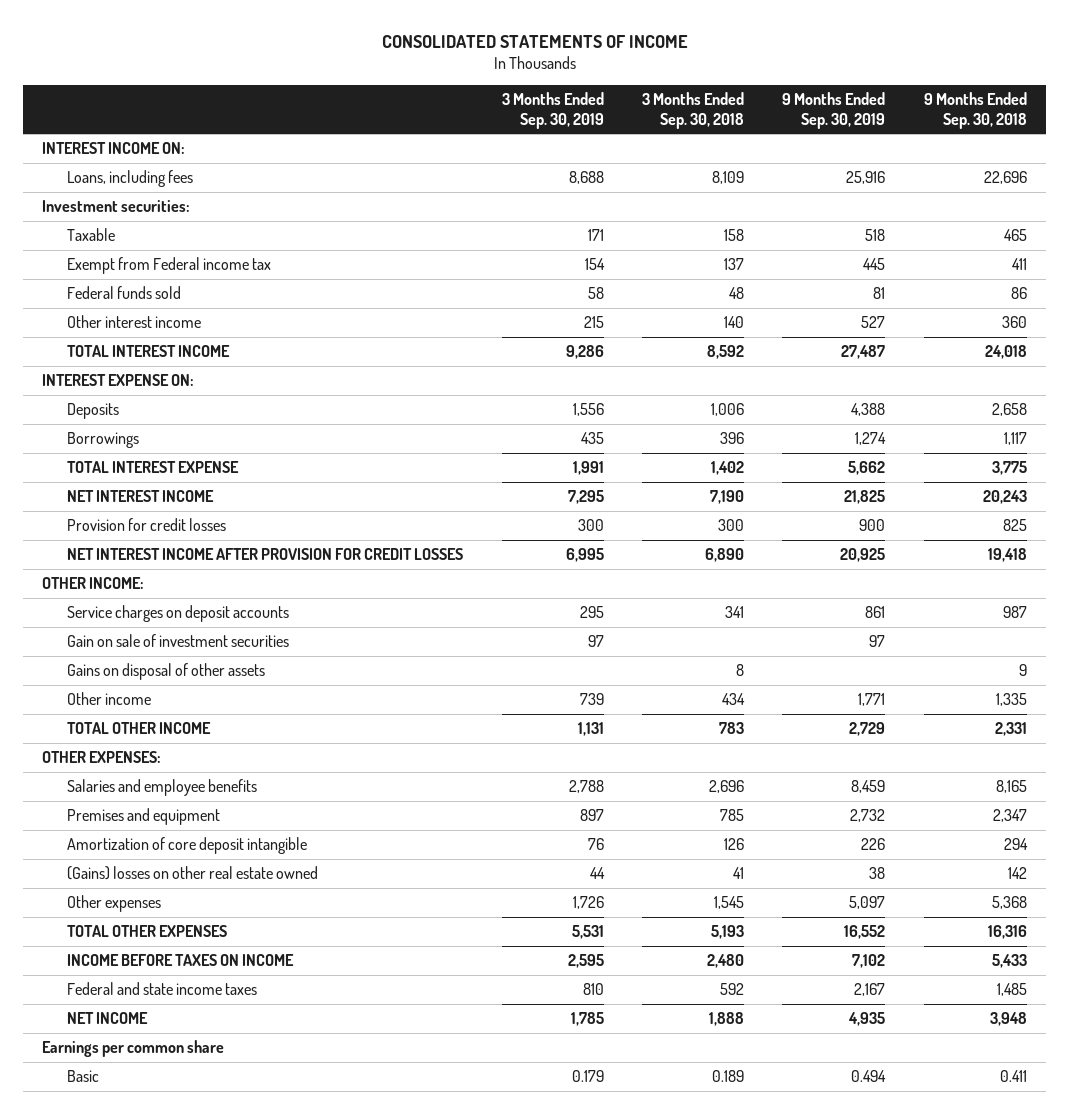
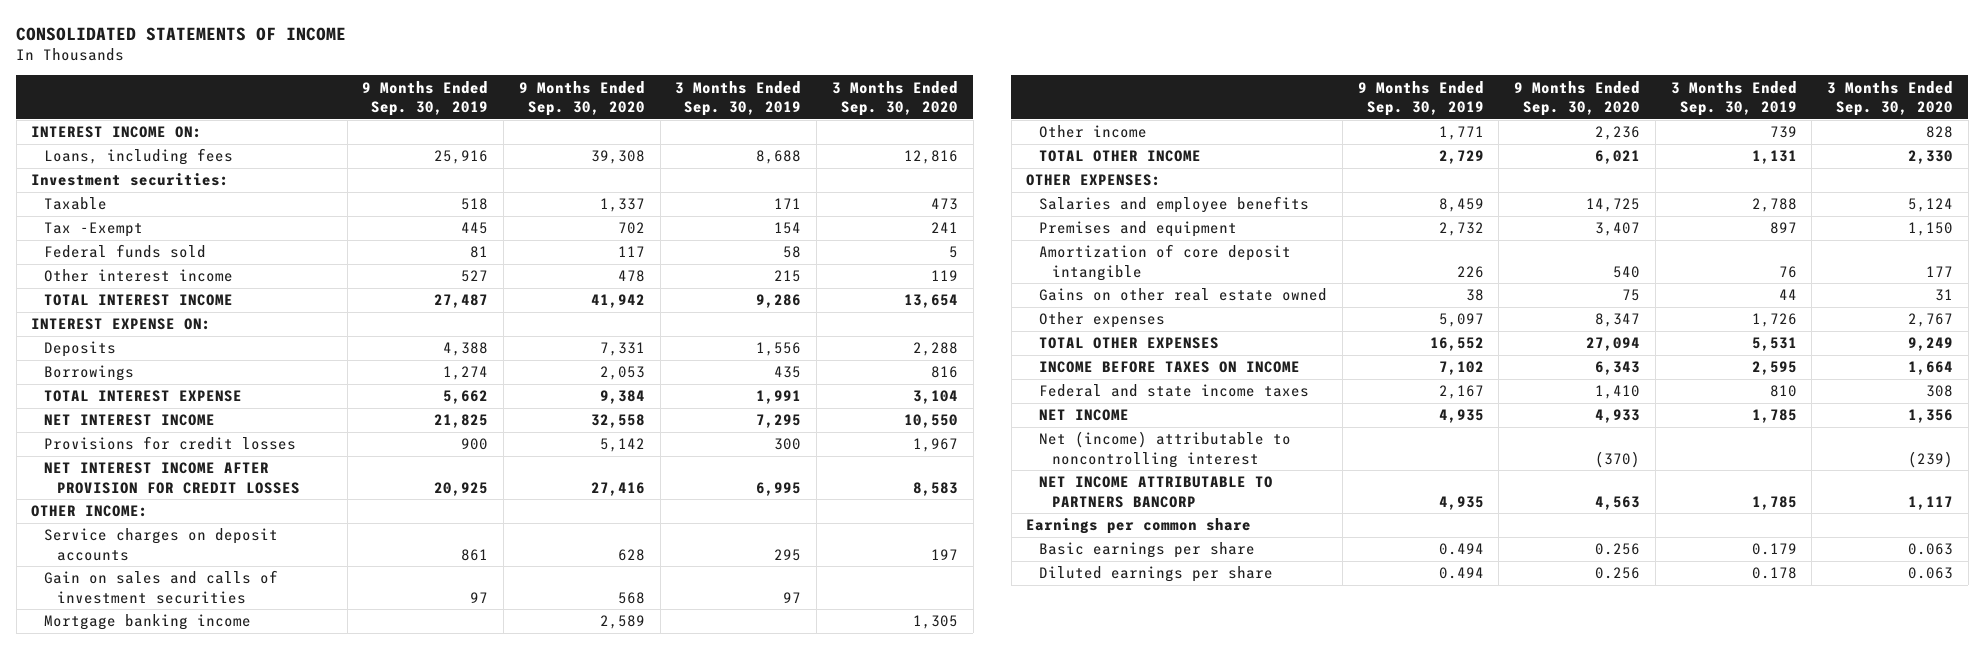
[642,92,745,129] 3 Months Ended Sep. 30, 2018 -> none
[923,92,1027,129] 9 Months Ended Sep. 30, 2018 -> none
none -> [518,80,645,117] 9 Months Ended Sep. 30, 2020
none -> [831,80,958,117] 3 Months Ended Sep. 30, 2020
[67,257,272,275] Exempt from Federal income tax -> [44,222,144,238] Tax -Exempt
[67,518,227,532] Provision for credit losses -> [44,436,297,451] Provisions for credit losses
[67,663,266,681] Gains on disposal of other assets -> none
[67,634,290,648] Gain on sale of investment securities -> [44,570,279,604] Gain on sales and calls of investment securities
none -> [44,614,252,631] Mortgage banking income
[67,866,319,881] (Gains) losses on other real estate owned -> [1039,288,1328,302] Gains on other real estate owned
none -> [1039,431,1292,468] Net (income) attributable to noncontrolling interest
none -> [1039,476,1274,508] NET INCOME ATTRIBUTABLE TO PARTNERS BANCORP
[67,1070,100,1083] Basic -> [1039,542,1256,559] Basic earnings per share
none -> [1039,566,1274,583] Diluted earnings per share

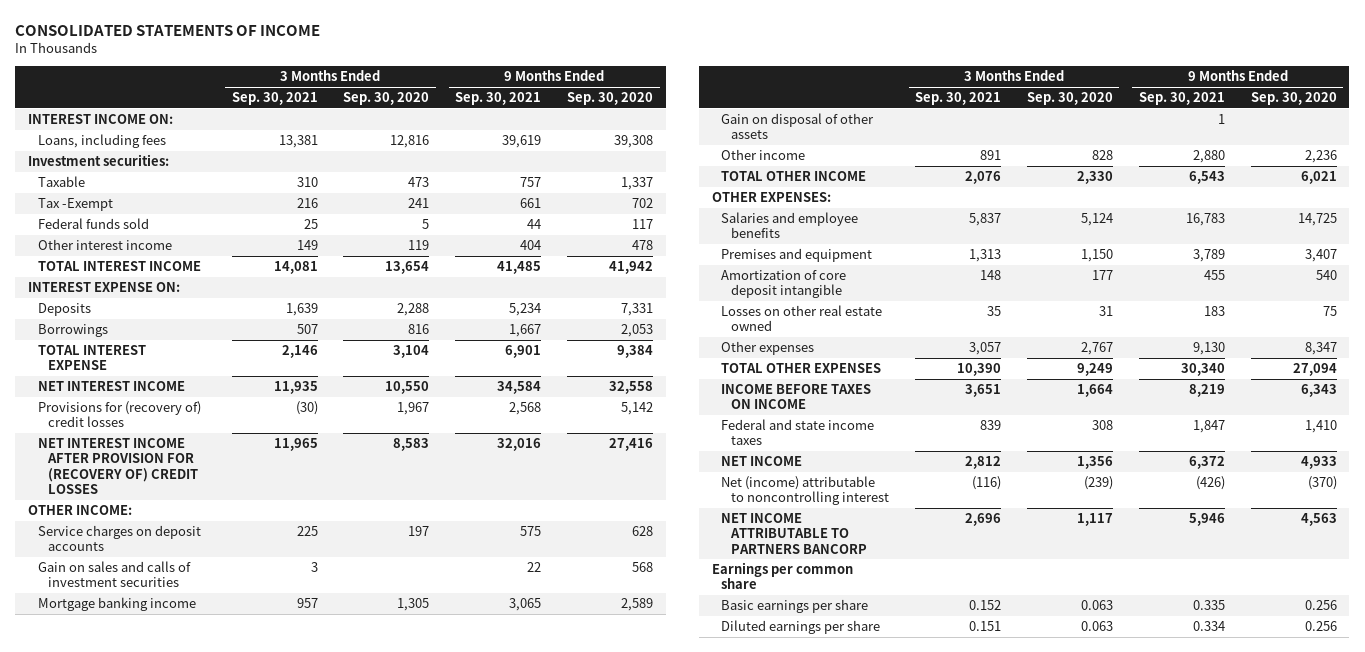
[362,80,489,117] 9 Months Ended Sep. 30, 2019 -> none
[675,80,802,117] 3 Months Ended Sep. 30, 2019 -> none
none -> [231,92,318,106] Sep. 30, 2021
none -> [455,92,542,106] Sep. 30, 2021
[44,436,297,451] Provisions for credit losses -> [37,401,201,428] Provisions for (recovery of) credit losses
[44,462,300,494] NET INTEREST INCOME AFTER PROVISION FOR CREDIT LOSSES -> [37,438,198,495] NET INTEREST INCOME AFTER PROVISION FOR (RECOVERY OF) CREDIT LOSSES
none -> [721,113,875,140] Gain on disposal of other assets
[1039,288,1328,302] Gains on other real estate owned -> [721,305,883,332] Losses on other real estate owned

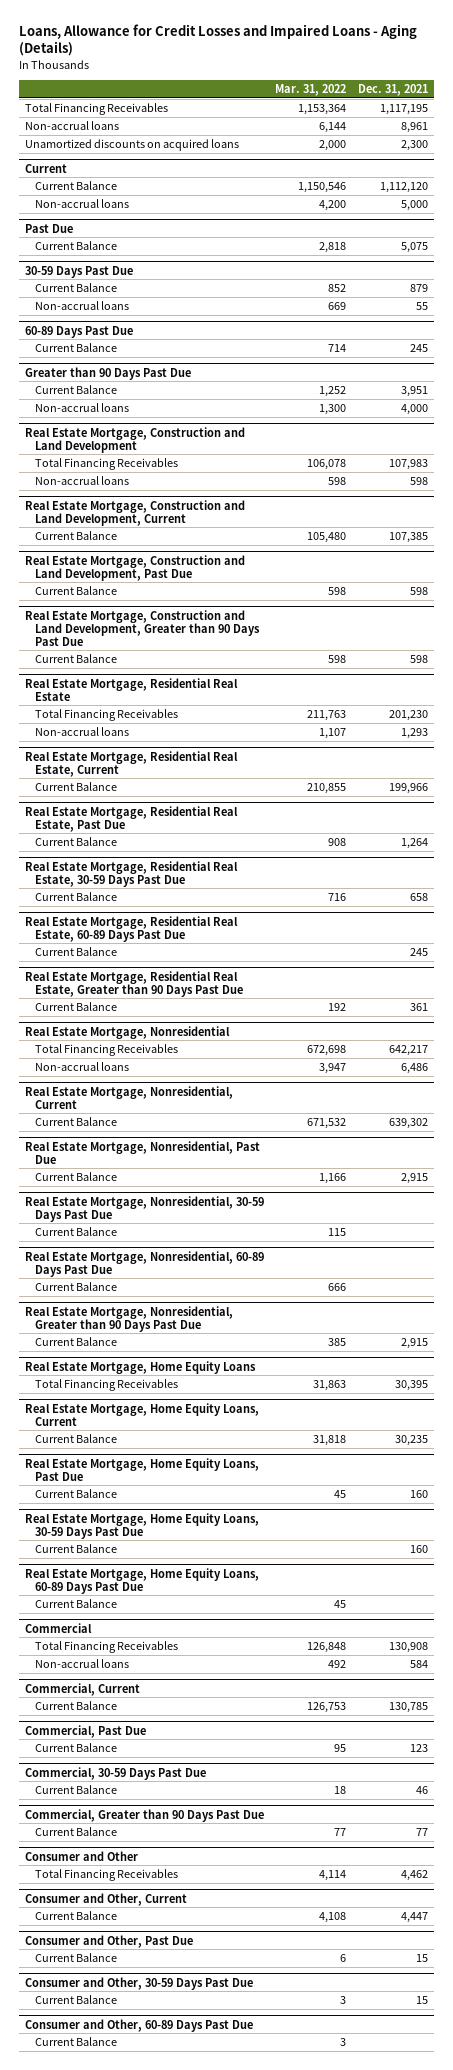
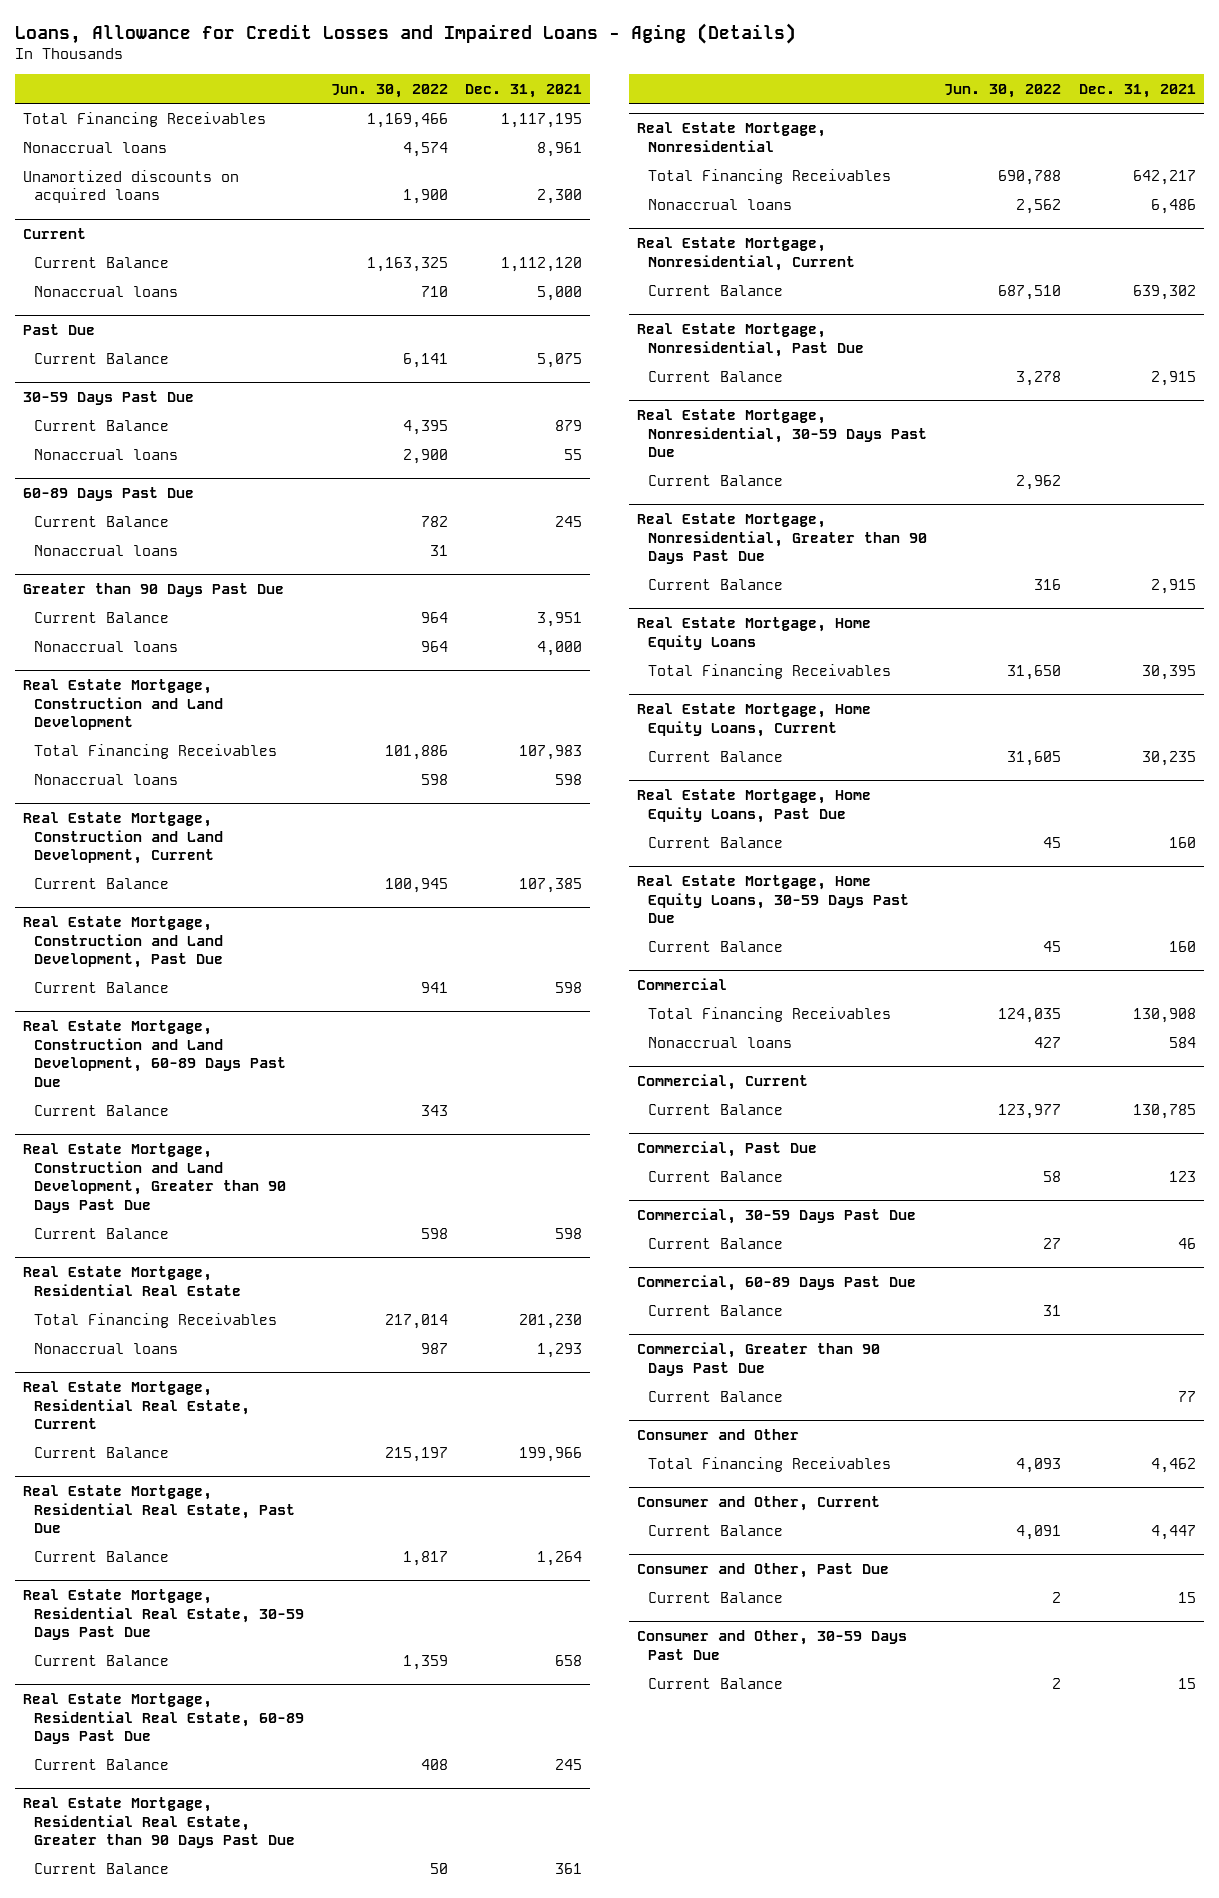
[275,83,347,96] Mar. 31, 2022 -> none
none -> [330,84,448,99] Jun. 30, 2022
[24,120,119,130] Non-accrual loans -> [23,141,168,153] Nonaccrual loans
[34,198,129,208] Non-accrual loans -> [34,285,179,297] Nonaccrual loans
[34,300,129,310] Non-accrual loans -> [34,448,179,460] Nonaccrual loans
none -> [34,544,179,556] Nonaccrual loans
[34,402,129,412] Non-accrual loans -> [34,640,179,652] Nonaccrual loans
[34,475,129,485] Non-accrual loans -> [34,773,179,785] Nonaccrual loans
none -> [23,1020,287,1087] Real Estate Mortgage, Construction and Land Development, 60-89 Days Past Due
none -> [34,1104,170,1116] Current Balance
[34,726,129,736] Non-accrual loans -> [34,1342,179,1354] Nonaccrual loans
[34,1061,129,1071] Non-accrual loans -> [648,198,793,210] Nonaccrual loans
[24,1250,264,1277] Real Estate Mortgage, Nonresidential, 60-89 Days Past Due -> none
[34,1281,117,1291] Current Balance -> none
[24,1567,259,1594] Real Estate Mortgage, Home Equity Loans, 60-89 Days Past Due -> none
[34,1598,117,1608] Current Balance -> none
[34,1658,129,1668] Non-accrual loans -> [648,1036,793,1048] Nonaccrual loans
none -> [637,1275,917,1292] Commercial, 60-89 Days Past Due
none -> [648,1304,784,1316] Current Balance
[24,2018,253,2032] Consumer and Other, 60-89 Days Past Due -> none
[34,2036,117,2046] Current Balance -> none

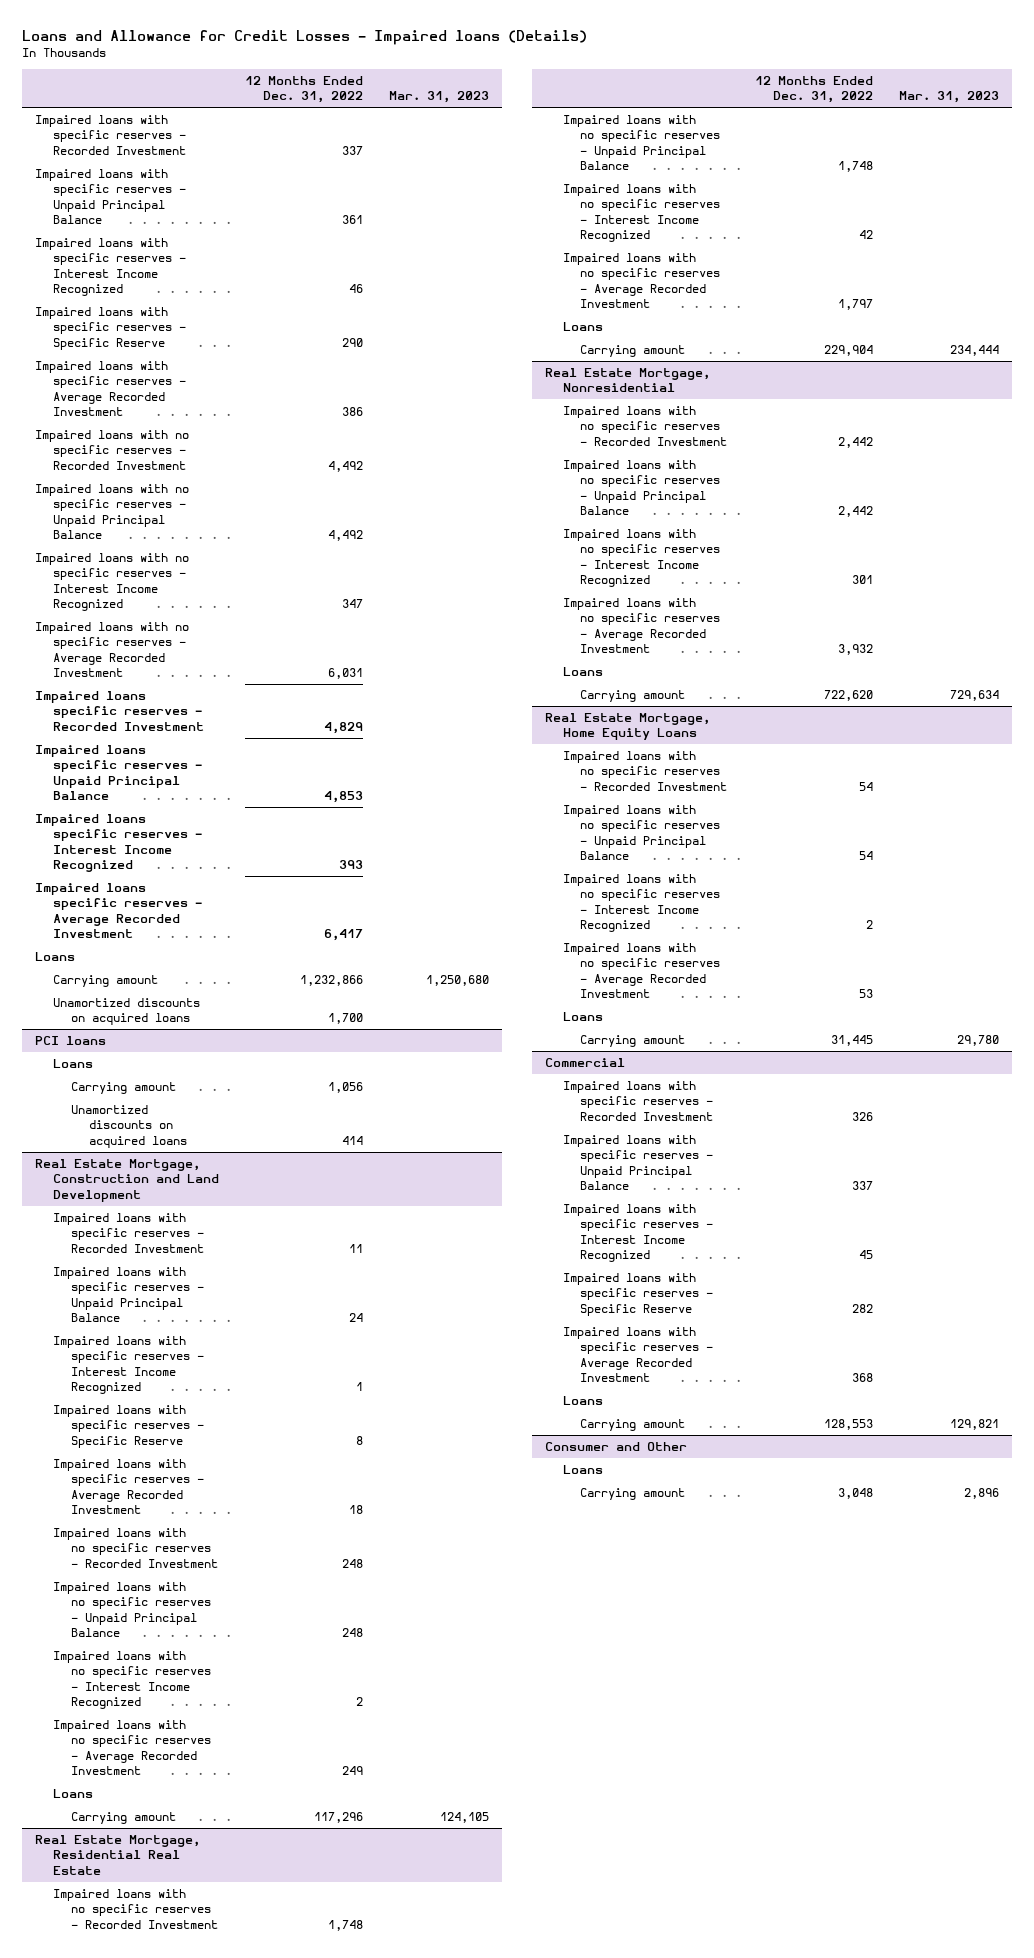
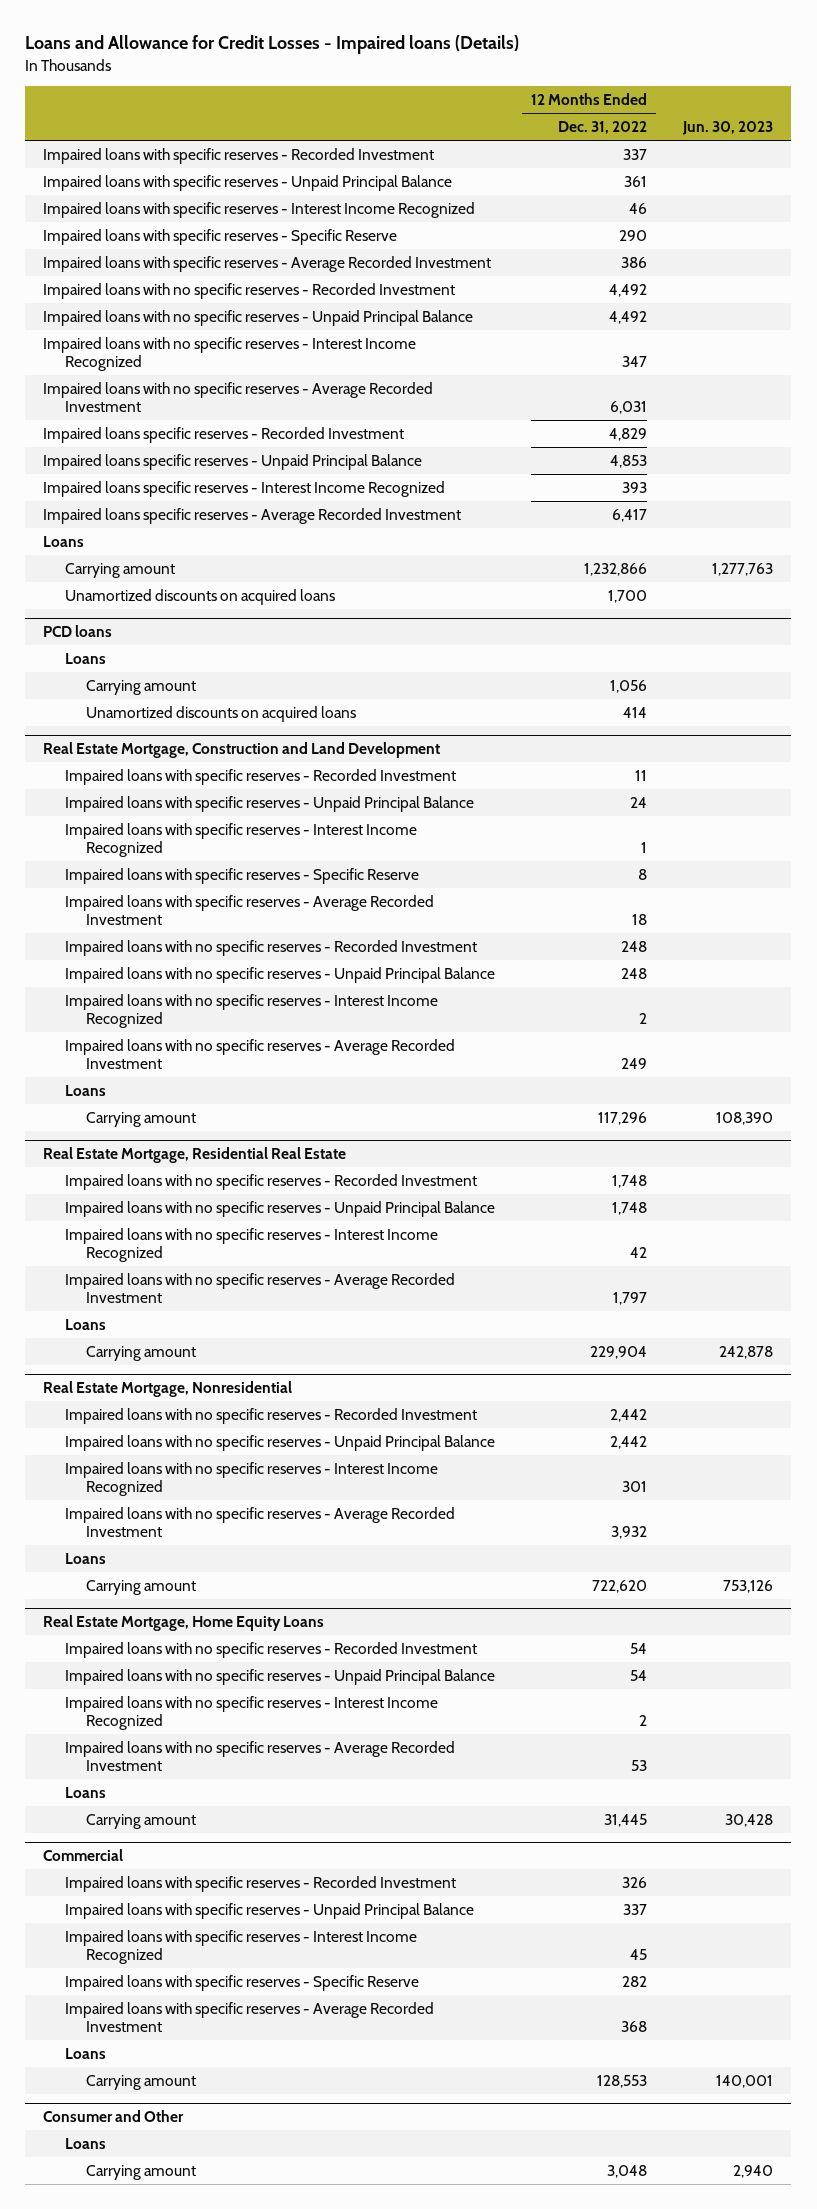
[389,90,490,103] Mar. 31, 2023 -> none
none -> [682,121,774,136] Jun. 30, 2023
[35,1036,107,1046] PCI loans -> [43,625,113,638] PCD loans

